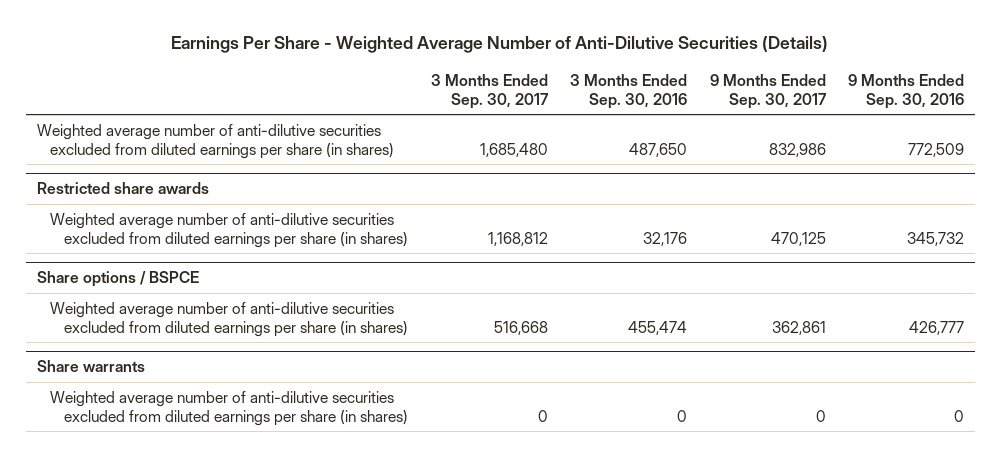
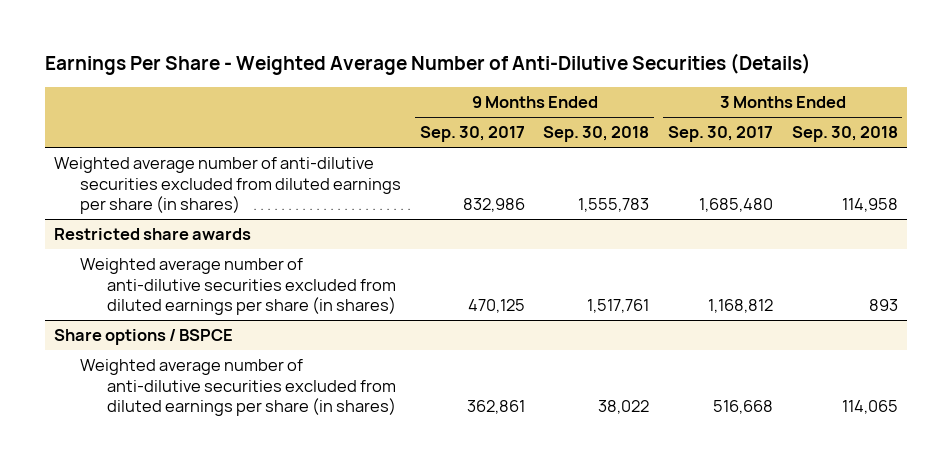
[570,73,688,109] 3 Months Ended Sep. 30, 2016 -> none
[847,73,964,109] 9 Months Ended Sep. 30, 2016 -> none
none -> [543,126,650,143] Sep. 30, 2018
none -> [791,126,898,143] Sep. 30, 2018
[36,360,145,373] Share warrants -> none
[50,391,409,426] Weighted average number of anti-dilutive securities excluded from diluted earnings per share (in shares) -> none

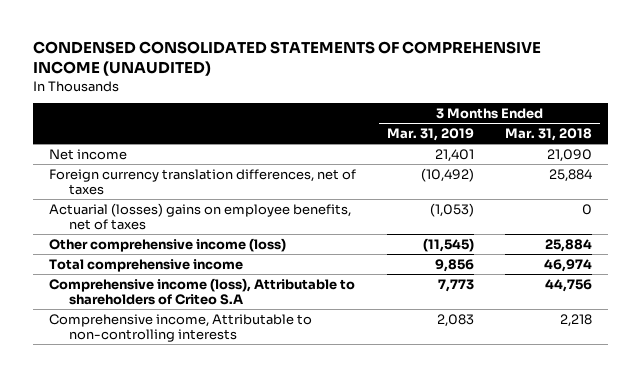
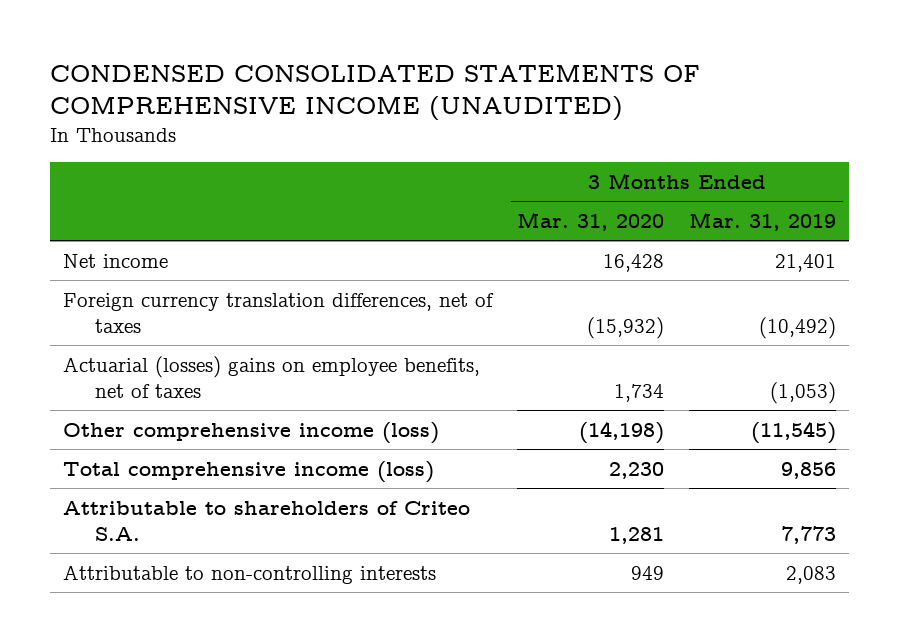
[505,128,593,142] Mar. 31, 2018 -> none
none -> [516,211,664,231] Mar. 31, 2020
[48,258,243,272] Total comprehensive income -> [62,460,434,483] Total comprehensive income (loss)
[48,277,355,305] Comprehensive income (loss), Attributable to shareholders of Criteo S.A -> [62,500,470,541] Attributable to shareholders of Criteo S.A.
[48,313,312,342] Comprehensive income, Attributable to non-controlling interests -> [62,564,436,584] Attributable to non-controlling interests

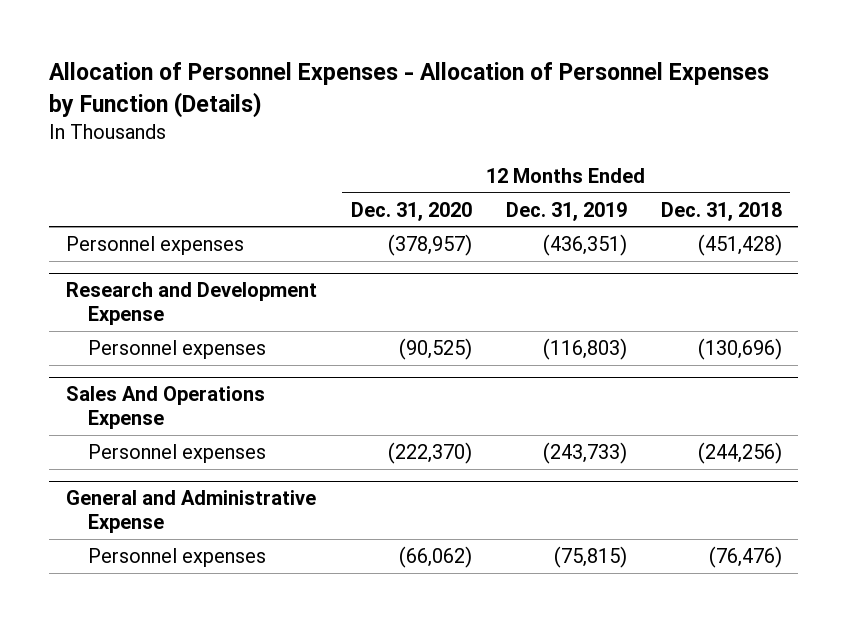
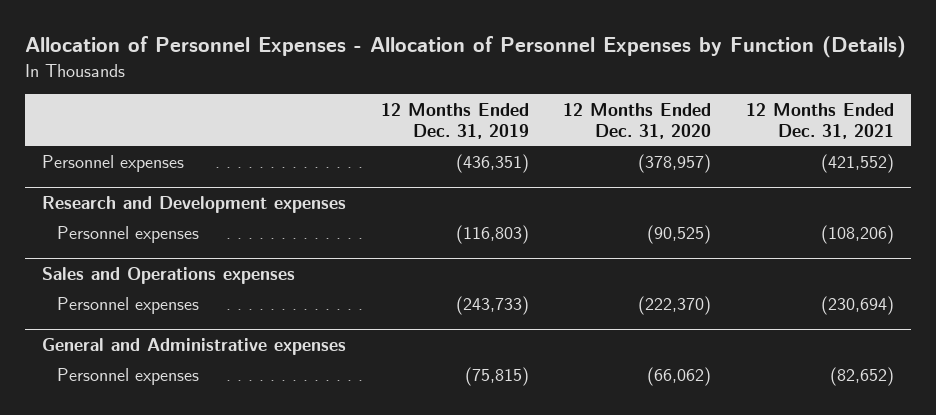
[660,201,782,221] Dec. 31, 2018 -> none
none -> [745,102,894,140] 12 Months Ended Dec. 31, 2021
[66,282,318,326] Research and Development Expense -> [41,195,346,213] Research and Development expenses
[66,386,266,430] Sales And Operations Expense -> [41,266,295,284] Sales and Operations expenses
[66,490,317,534] General and Administrative Expense -> [41,337,346,355] General and Administrative expenses

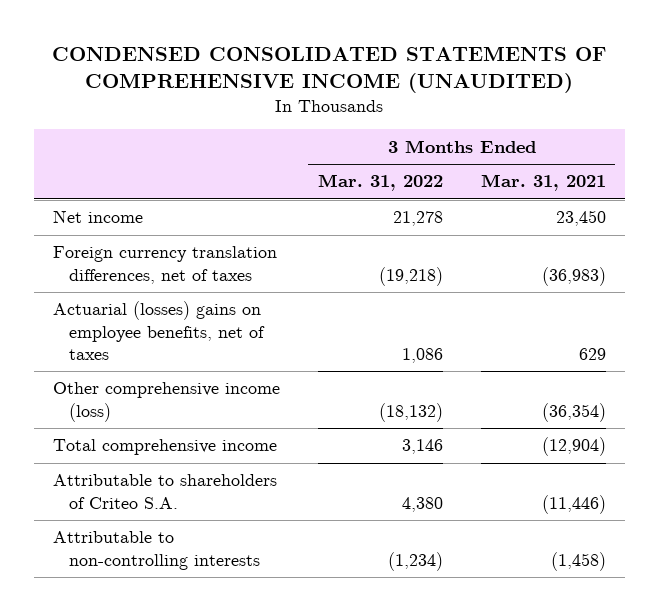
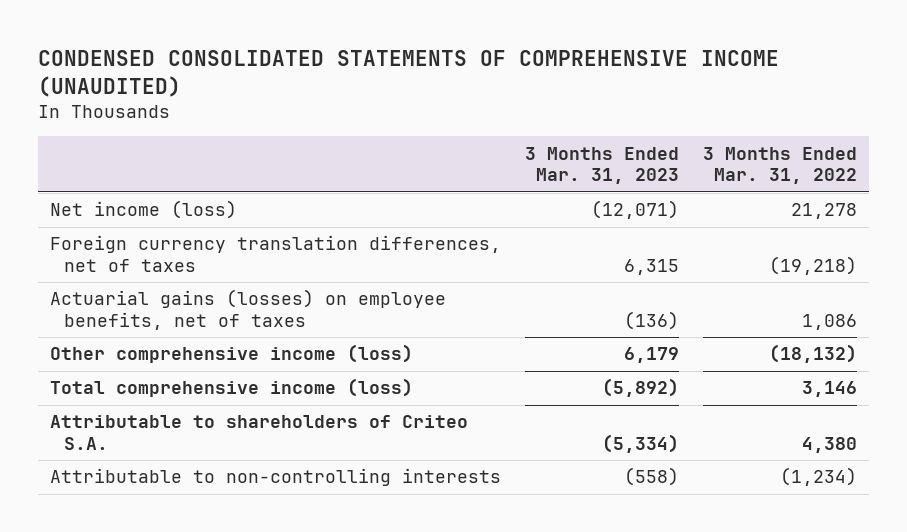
[480,174,606,192] Mar. 31, 2021 -> none
none -> [525,146,680,185] 3 Months Ended Mar. 31, 2023
[52,210,143,224] Net income -> [50,200,238,220] Net income (loss)
[52,301,266,360] Actuarial (losses) gains on employee benefits, net of taxes -> [50,289,447,331] Actuarial gains (losses) on employee benefits, net of taxes
[52,439,277,456] Total comprehensive income -> [50,378,414,398] Total comprehensive income (loss)

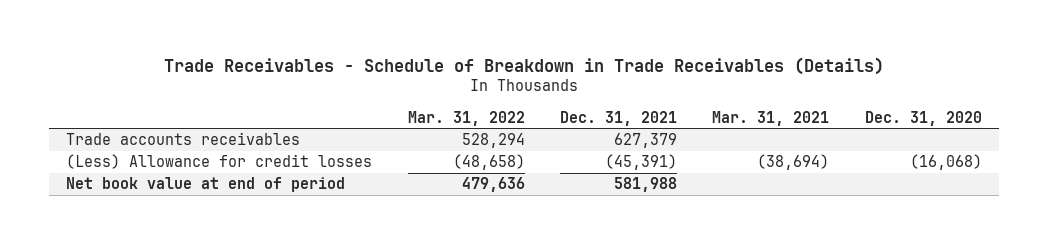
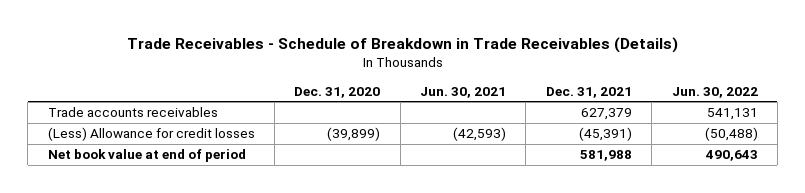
[407,110,525,126] Mar. 31, 2022 -> none
[712,110,830,126] Mar. 31, 2021 -> none
none -> [420,86,507,98] Jun. 30, 2021
none -> [671,86,758,98] Jun. 30, 2022
[909,154,982,171] (16,068) -> [327,127,381,142] (39,899)

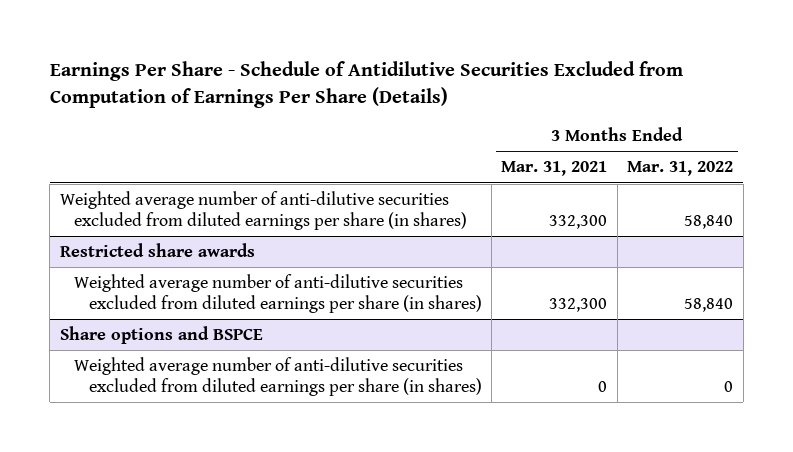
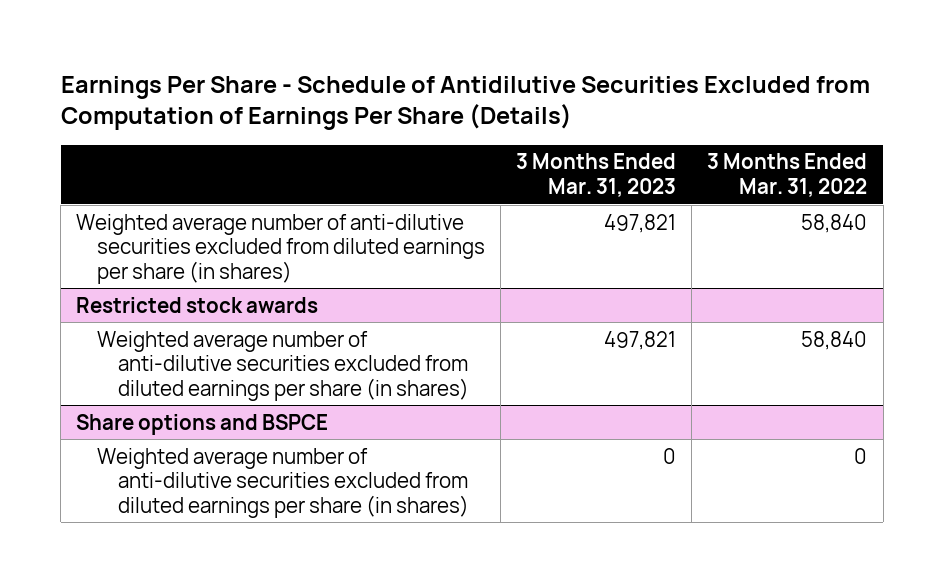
[501,161,608,177] Mar. 31, 2021 -> none
none -> [516,153,677,197] 3 Months Ended Mar. 31, 2023
[59,242,255,257] Restricted share awards -> [76,296,319,313] Restricted stock awards

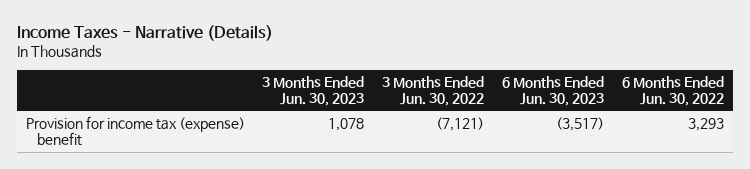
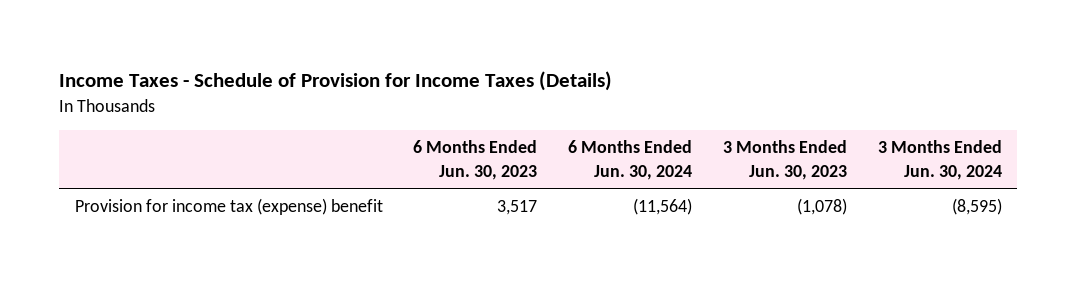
[16,24,273,41] Income Taxes - Narrative (Details) -> [59,71,613,92] Income Taxes - Schedule of Provision for Income Taxes (Details)
[382,75,485,106] 3 Months Ended Jun. 30, 2022 -> none
[621,75,724,106] 6 Months Ended Jun. 30, 2022 -> none
none -> [568,140,693,180] 6 Months Ended Jun. 30, 2024
none -> [877,140,1002,180] 3 Months Ended Jun. 30, 2024
[328,118,365,132] 1,078 -> [797,198,848,216] (1,078)
[556,117,605,132] (3,517) -> [497,200,538,216] 3,517

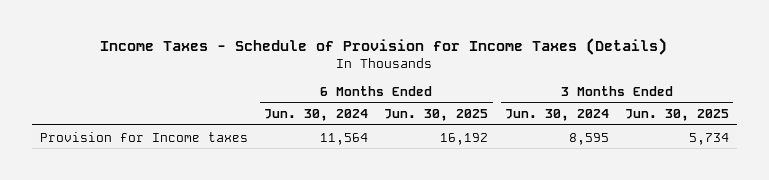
[413,140,538,180] 6 Months Ended Jun. 30, 2023 -> none
[723,140,848,180] 3 Months Ended Jun. 30, 2023 -> none
none -> [384,109,489,122] Jun. 30, 2025
none -> [625,109,730,122] Jun. 30, 2025
[74,198,383,216] Provision for income tax (expense) benefit -> [39,131,248,142] Provision for Income taxes
[633,198,693,216] (11,564) -> [320,132,369,145] 11,564
[951,198,1002,216] (8,595) -> [568,132,609,145] 8,595

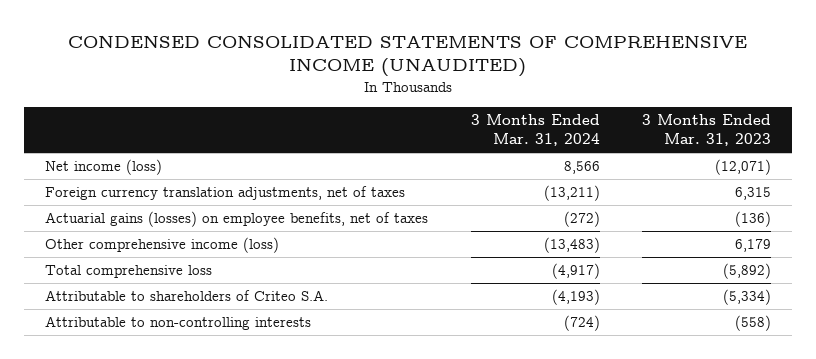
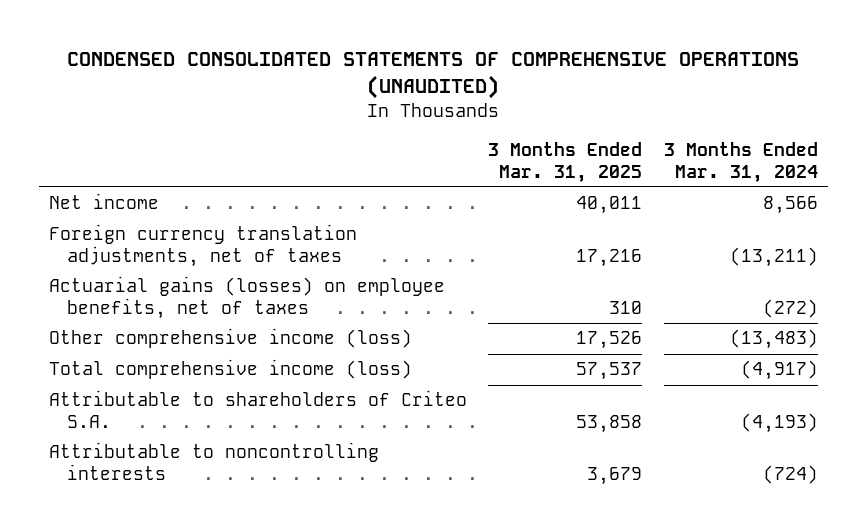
[68,34,748,78] CONDENSED CONSOLIDATED STATEMENTS OF COMPREHENSIVE INCOME (UNAUDITED) -> [67,51,800,100] CONDENSED CONSOLIDATED STATEMENTS OF COMPREHENSIVE OPERATIONS (UNAUDITED)
[642,114,772,147] 3 Months Ended Mar. 31, 2023 -> none
none -> [488,141,643,183] 3 Months Ended Mar. 31, 2025
[45,159,163,176] Net income (loss) -> [49,193,160,210] Net income
[45,265,213,279] Total comprehensive loss -> [49,359,413,380] Total comprehensive income (loss)
[45,316,312,331] Attributable to non-controlling interests -> [49,442,380,481] Attributable to noncontrolling interests

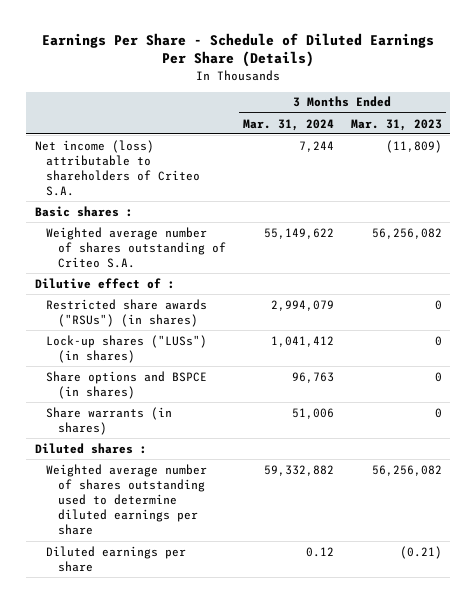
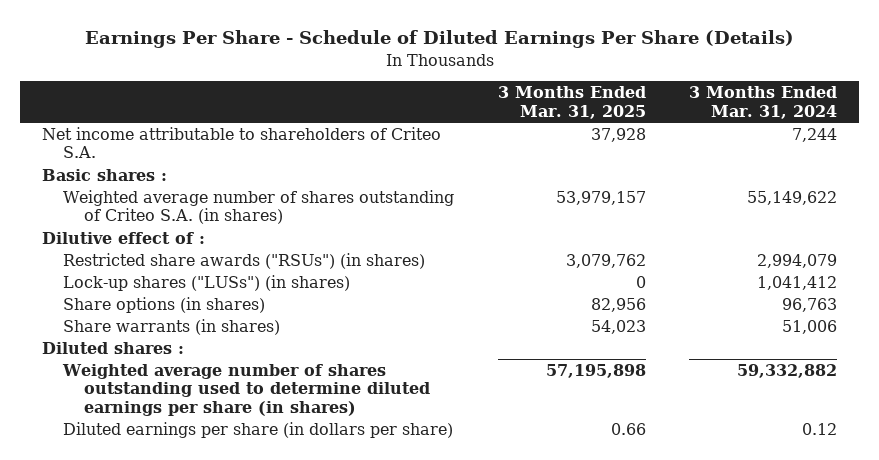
[350,118,442,131] Mar. 31, 2023 -> none
none -> [497,86,646,119] 3 Months Ended Mar. 31, 2025
[34,139,201,197] Net income (loss) attributable to shareholders of Criteo S.A. -> [41,126,441,159] Net income attributable to shareholders of Criteo S.A.
[46,226,227,268] Weighted average number of shares outstanding of Criteo S.A. -> [62,189,454,225] Weighted average number of shares outstanding of Criteo S.A. (in shares)
[46,370,208,399] Share options and BSPCE (in shares) -> [62,296,265,313] Share options (in shares)
[46,463,208,536] Weighted average number of shares outstanding used to determine diluted earnings per share -> [61,363,431,416] Weighted average number of shares outstanding used to determine diluted earnings per share (in shares)
[46,545,187,572] Diluted earnings per share -> [62,421,453,438] Diluted earnings per share (in dollars per share)

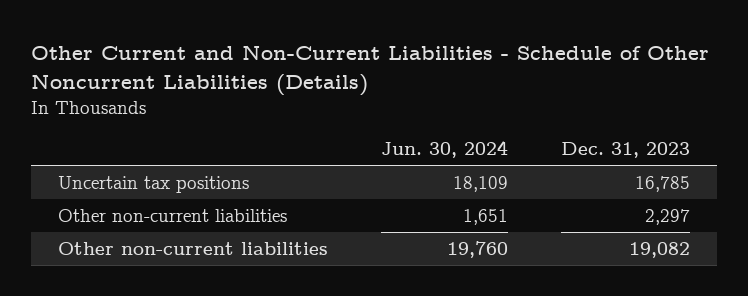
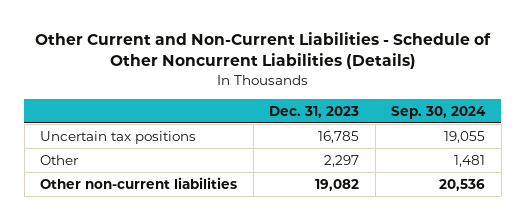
[381,140,509,159] Jun. 30, 2024 -> none
none -> [391,105,487,119] Sep. 30, 2024
[57,209,287,223] Other non-current liabilities -> [40,154,79,165] Other

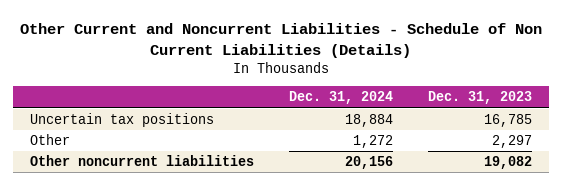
[34,32,491,70] Other Current and Non-Current Liabilities - Schedule of Other Noncurrent Liabilities (Details) -> [20,22,543,58] Other Current and Noncurrent Liabilities - Schedule of Non Current Liabilities (Details)
[391,105,487,119] Sep. 30, 2024 -> none
none -> [289,91,394,105] Dec. 31, 2024
[40,176,238,189] Other non-current liabilities -> [30,155,255,167] Other noncurrent liabilities

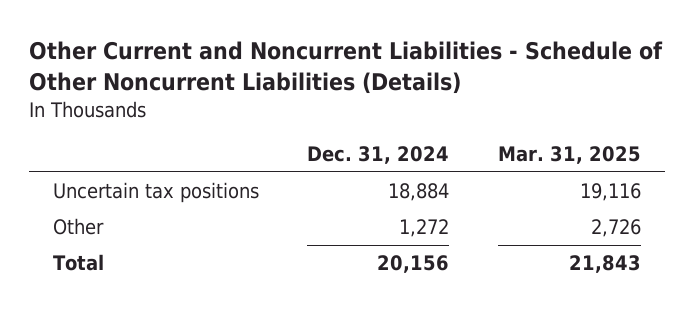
[20,22,543,58] Other Current and Noncurrent Liabilities - Schedule of Non Current Liabilities (Details) -> [28,41,663,94] Other Current and Noncurrent Liabilities - Schedule of Other Noncurrent Liabilities (Details)
[428,91,533,105] Dec. 31, 2023 -> none
none -> [497,146,641,165] Mar. 31, 2025
[30,155,255,167] Other noncurrent liabilities -> [53,254,105,272] Total

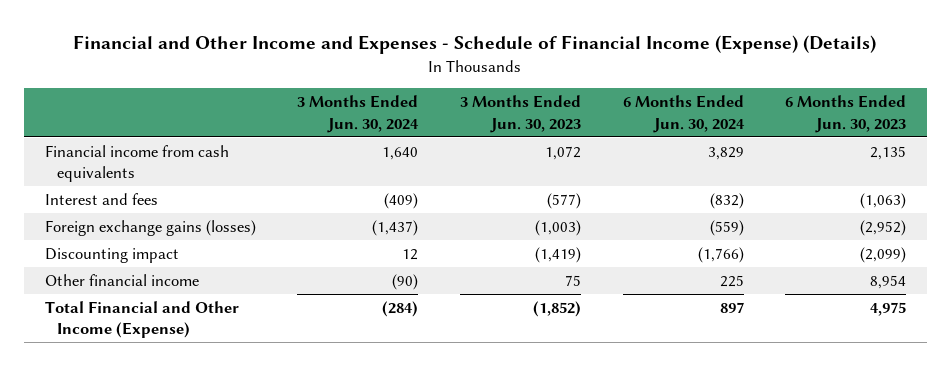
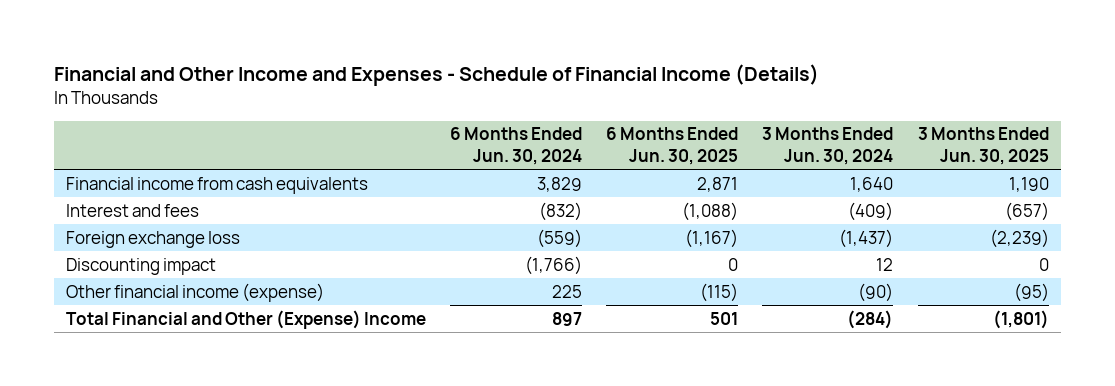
[73,35,877,55] Financial and Other Income and Expenses - Schedule of Financial Income (Expense) (Details) -> [54,63,820,86] Financial and Other Income and Expenses - Schedule of Financial Income (Details)
[459,95,581,133] 3 Months Ended Jun. 30, 2023 -> none
[785,95,907,133] 6 Months Ended Jun. 30, 2023 -> none
none -> [606,127,739,166] 6 Months Ended Jun. 30, 2025
none -> [917,127,1049,166] 3 Months Ended Jun. 30, 2025
[44,219,256,236] Foreign exchange gains (losses) -> [66,230,241,248] Foreign exchange loss
[44,273,199,286] Other financial income -> [66,282,325,302] Other financial income (expense)
[44,300,239,339] Total Financial and Other Income (Expense) -> [66,309,427,329] Total Financial and Other (Expense) Income

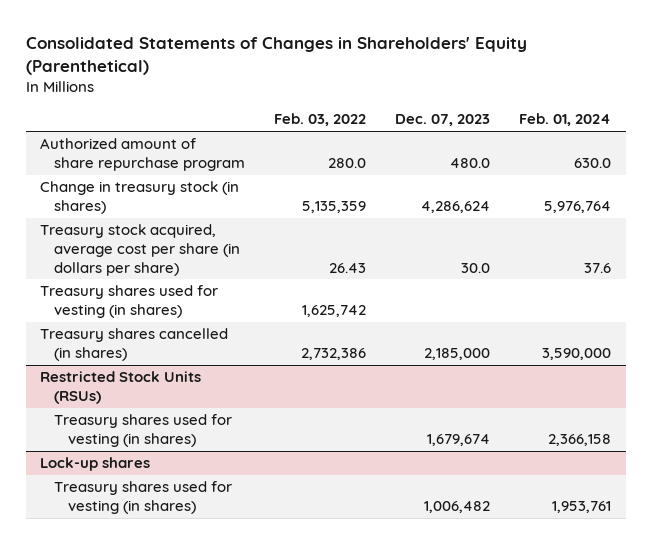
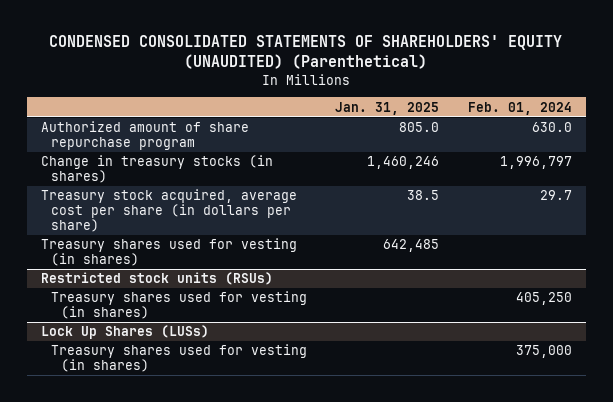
[25,36,527,76] Consolidated Statements of Changes in Shareholders' Equity (Parenthetical) -> [49,35,563,70] CONDENSED CONSOLIDATED STATEMENTS OF SHAREHOLDERS' EQUITY (UNAUDITED) (Parenthetical)
[274,113,367,127] Feb. 03, 2022 -> none
[395,114,491,127] Dec. 07, 2023 -> none
none -> [335,101,440,115] Jan. 31, 2025
[40,181,240,215] Change in treasury stock (in shares) -> [41,155,274,184] Change in treasury stocks (in shares)
[544,201,612,214] 5,976,764 -> [499,156,572,170] 1,996,797
[584,262,612,273] 37.6 -> [539,190,572,201] 29.7
[40,328,229,362] Treasury shares cancelled (in shares) -> none
[40,371,202,405] Restricted Stock Units (RSUs) -> [41,272,274,286] Restricted stock units (RSUs)
[548,434,612,447] 2,366,158 -> [515,292,572,306] 405,250
[40,457,151,472] Lock-up shares -> [41,325,210,340] Lock Up Shares (LUSs)
[552,501,612,514] 1,953,761 -> [515,345,572,359] 375,000

